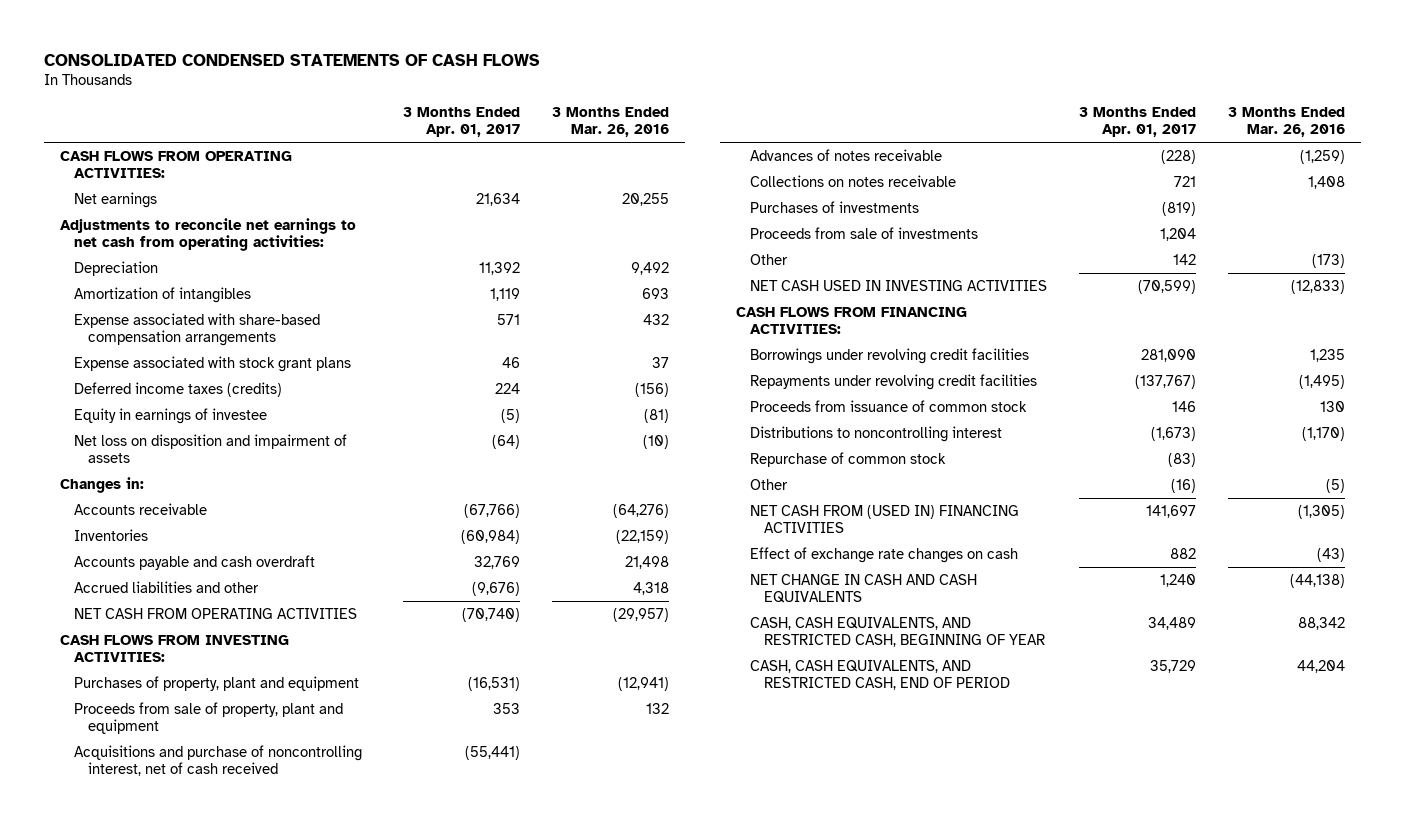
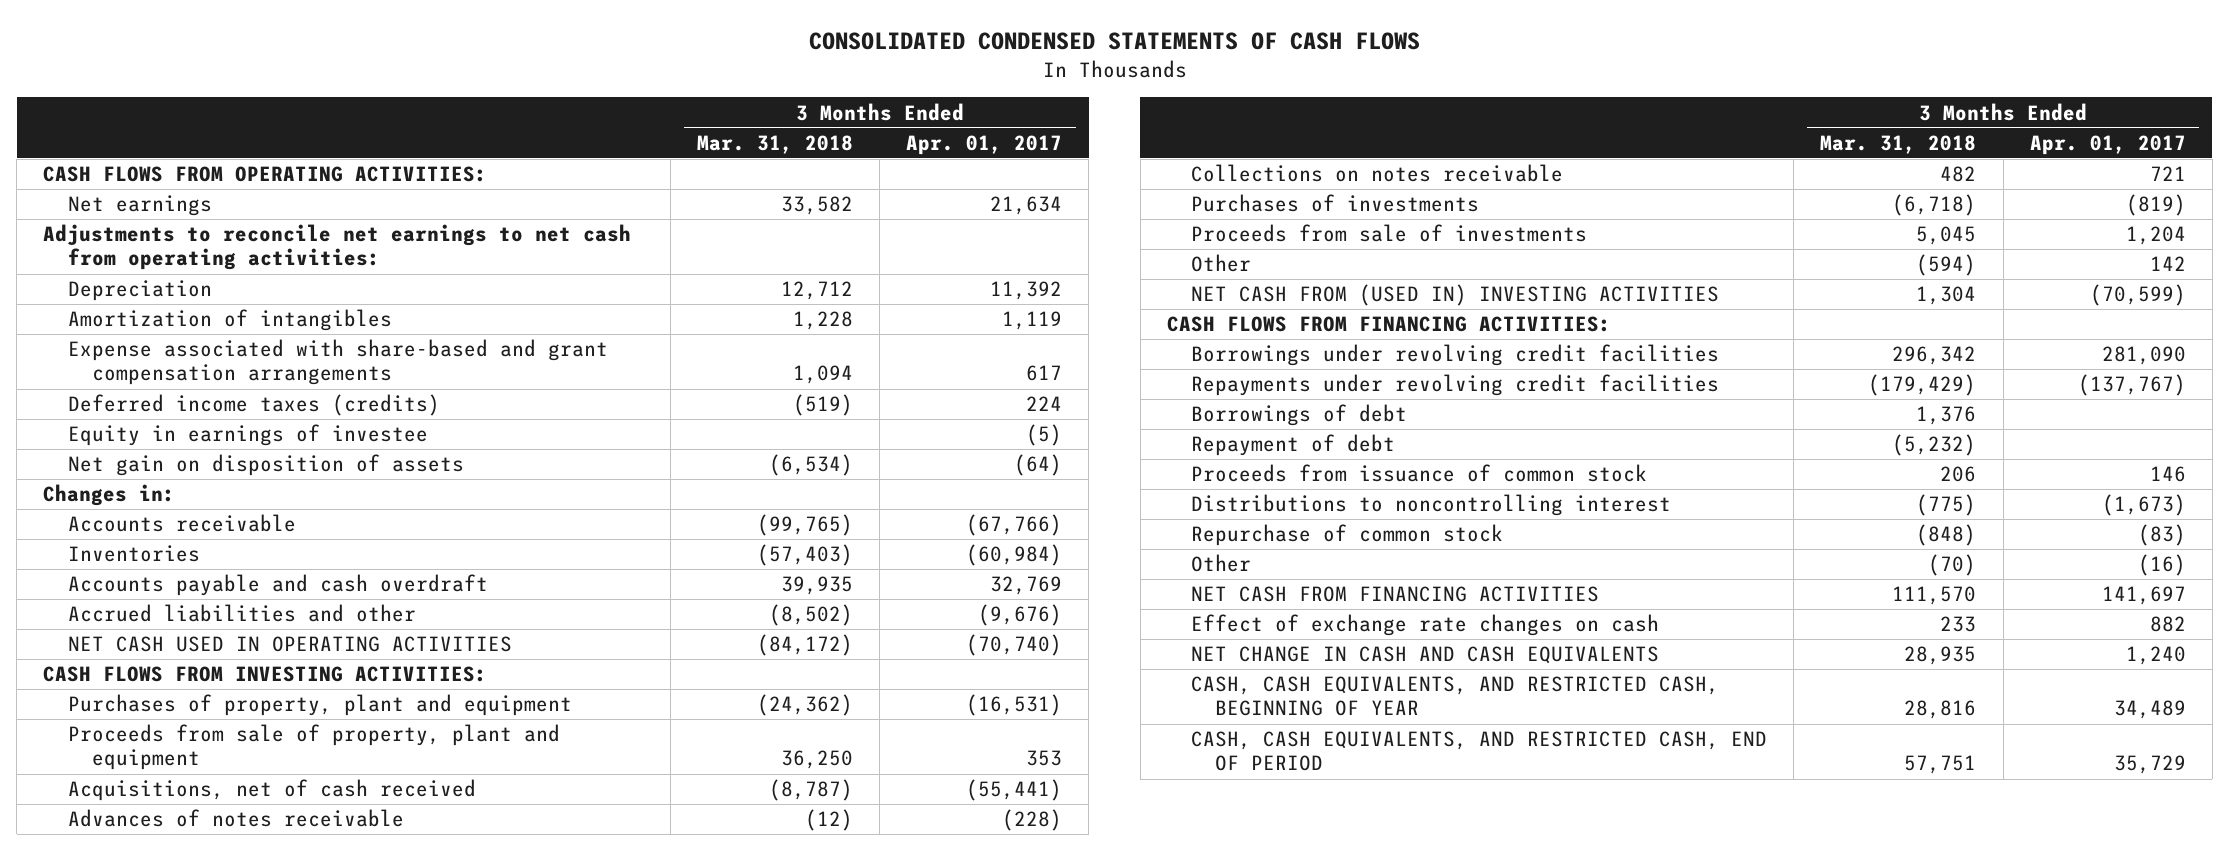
[551,107,669,138] 3 Months Ended Mar. 26, 2016 -> none
none -> [696,134,853,154] Mar. 31, 2018
[73,355,351,372] Expense associated with stock grant plans -> none
[73,312,320,346] Expense associated with share-based compensation arrangements -> [67,339,608,386] Expense associated with share-based and grant compensation arrangements
[496,313,520,325] 571 -> [1026,365,1063,382] 617
[73,433,347,463] Net loss on disposition and impairment of assets -> [67,454,464,477] Net gain on disposition of assets
[73,607,357,619] NET CASH FROM OPERATING ACTIVITIES -> [67,636,512,653] NET CASH USED IN OPERATING ACTIVITIES
[73,744,362,776] Acquisitions and purchase of noncontrolling interest, net of cash received -> [67,779,476,802] Acquisitions, net of cash received
[750,279,1048,291] NET CASH USED IN INVESTING ACTIVITIES -> [1191,284,1720,307] NET CASH FROM (USED IN) INVESTING ACTIVITIES
none -> [1191,404,1408,427] Borrowings of debt
none -> [1191,434,1396,457] Repayment of debt
[750,504,1020,533] NET CASH FROM (USED IN) FINANCING ACTIVITIES -> [1191,586,1600,603] NET CASH FROM FINANCING ACTIVITIES

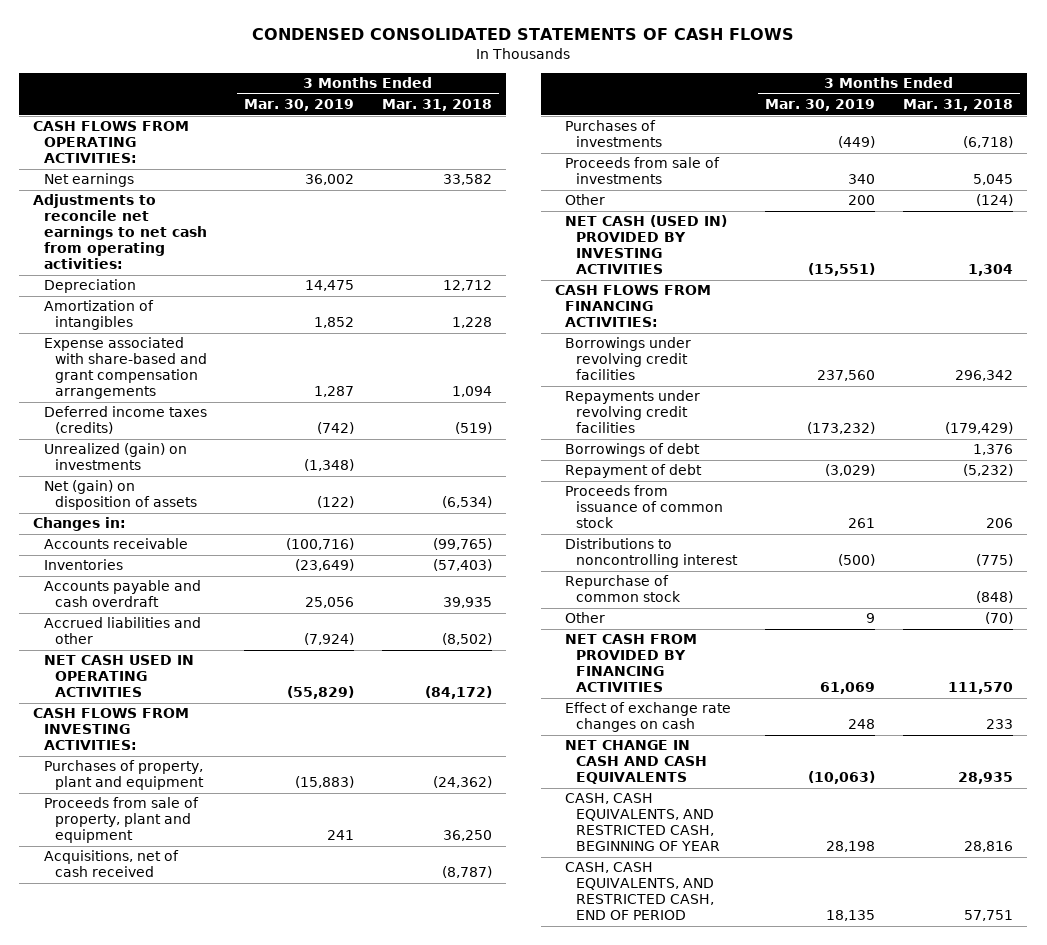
[808,31,1420,50] CONSOLIDATED CONDENSED STATEMENTS OF CASH FLOWS -> [252,28,795,41] CONDENSED CONSOLIDATED STATEMENTS OF CASH FLOWS
[906,134,1063,155] Apr. 01, 2017 -> none
none -> [243,99,354,112] Mar. 30, 2019
[67,424,428,447] Equity in earnings of investee -> none
none -> [43,443,187,471] Unrealized (gain) on investments
[67,454,464,477] Net gain on disposition of assets -> [43,480,197,511] Net (gain) on disposition of assets
[67,809,404,828] Advances of notes receivable -> none
[1191,164,1564,183] Collections on notes receivable -> none
[1916,254,1977,277] (594) -> [976,194,1014,207] (124)
[1191,284,1720,307] NET CASH FROM (USED IN) INVESTING ACTIVITIES -> [565,215,728,275] NET CASH (USED IN) PROVIDED BY INVESTING ACTIVITIES
[1191,586,1600,603] NET CASH FROM FINANCING ACTIVITIES -> [565,634,698,693] NET CASH FROM PROVIDED BY FINANCING ACTIVITIES

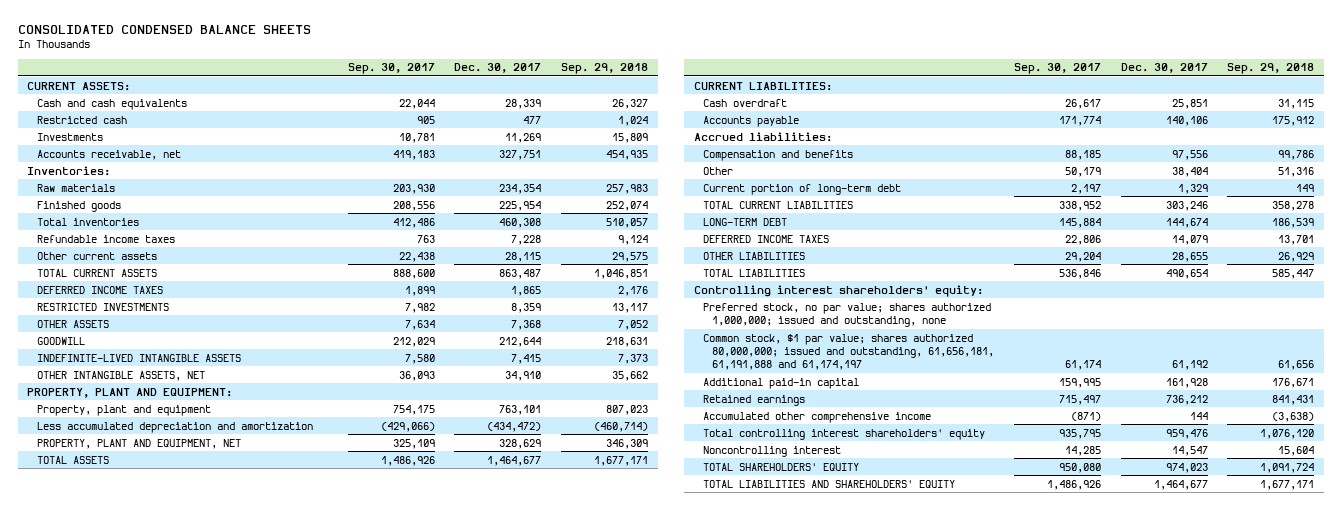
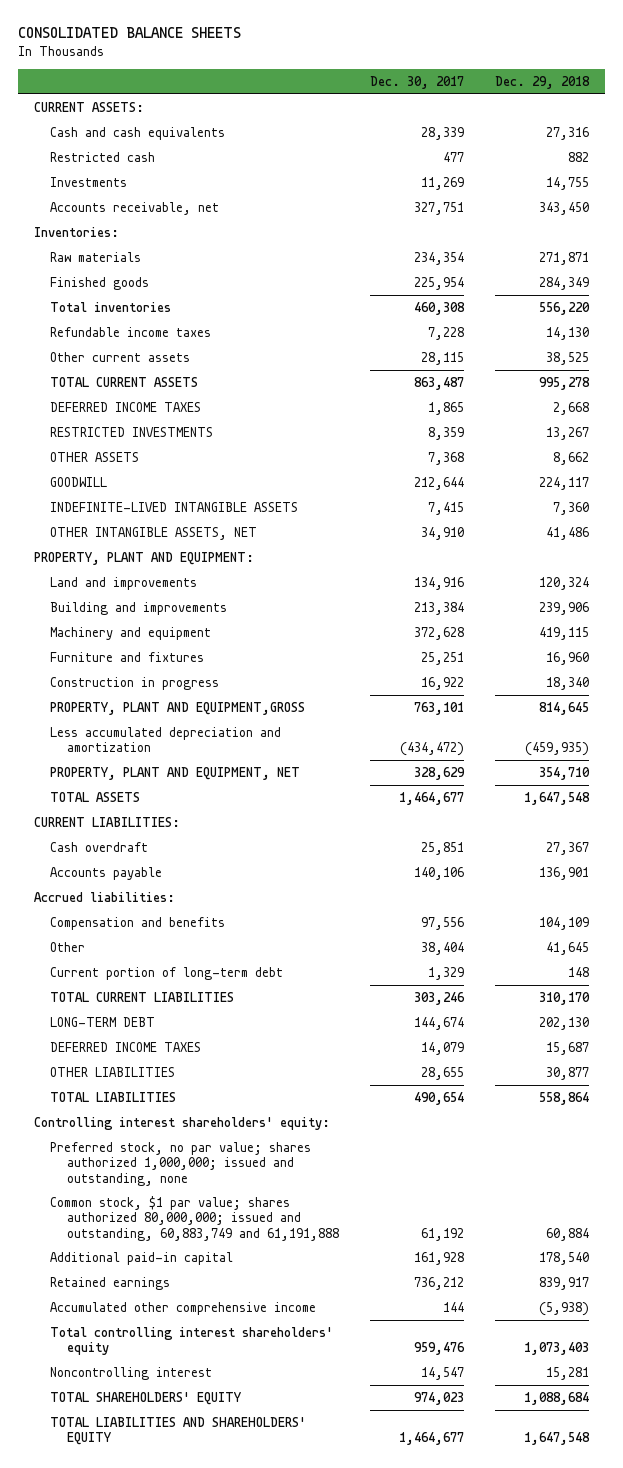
[17,24,311,34] CONSOLIDATED CONDENSED BALANCE SHEETS -> [18,27,242,39] CONSOLIDATED BALANCE SHEETS
[347,63,435,75] Sep. 30, 2017 -> none
[560,63,648,75] Sep. 29, 2018 -> none
none -> [495,75,591,89] Dec. 29, 2018
none -> [50,576,198,590] Land and improvements
none -> [50,601,228,615] Building and improvements
none -> [50,626,212,640] Machinery and equipment
none -> [50,651,205,662] Furniture and fixtures
none -> [50,676,220,690] Construction in progress
[36,404,211,416] Property, plant and equipment -> [50,701,306,715] PROPERTY, PLANT AND EQUIPMENT,GROSS
[703,333,995,371] Common stock, $1 par value; shares authorized 80,000,000; issued and outstanding, 61,656,181, 61,191,888 and 61,174,197 -> [50,1195,340,1241] Common stock, $1 par value; shares authorized 80,000,000; issued and outstanding, 60,883,749 and 61,191,888

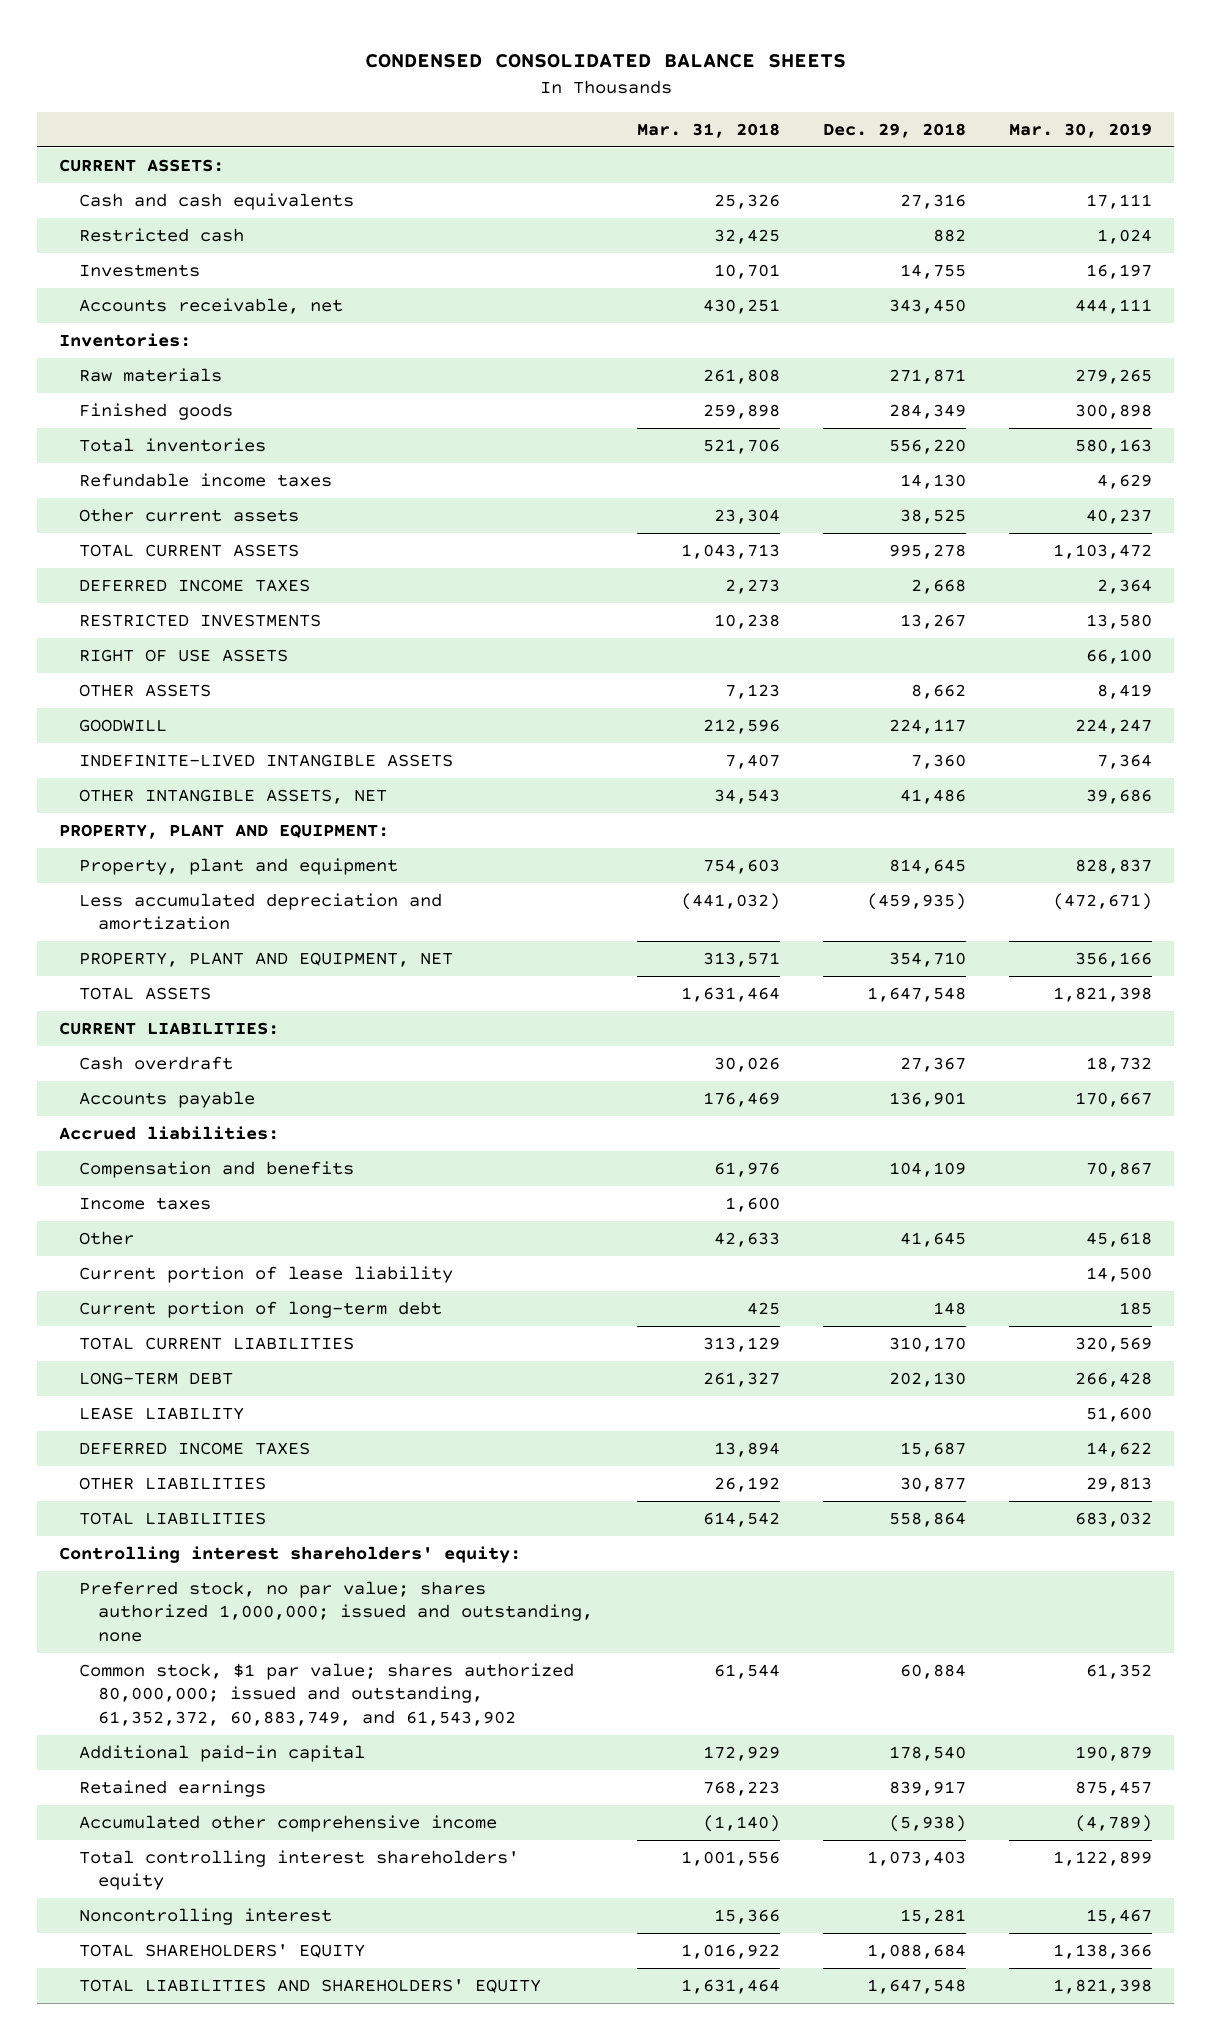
[18,27,242,39] CONSOLIDATED BALANCE SHEETS -> [364,53,846,68] CONDENSED CONSOLIDATED BALANCE SHEETS
[370,75,465,89] Dec. 30, 2017 -> none
none -> [636,122,780,138] Mar. 31, 2018
none -> [1009,122,1153,138] Mar. 30, 2019
none -> [78,649,288,663] RIGHT OF USE ASSETS
[50,576,198,590] Land and improvements -> none
[50,601,228,615] Building and improvements -> none
[50,626,212,640] Machinery and equipment -> none
[50,651,205,662] Furniture and fixtures -> none
[50,676,220,690] Construction in progress -> none
[50,701,306,715] PROPERTY, PLANT AND EQUIPMENT,GROSS -> [78,858,398,876] Property, plant and equipment
none -> [78,1197,211,1211] Income taxes
none -> [78,1266,453,1284] Current portion of lease liability
none -> [78,1407,244,1421] LEASE LIABILITY
[50,1195,340,1241] Common stock, $1 par value; shares authorized 80,000,000; issued and outstanding, 60,883,749 and 61,191,888 -> [78,1663,574,1726] Common stock, $1 par value; shares authorized 80,000,000; issued and outstanding, 61,352,372, 60,883,749, and 61,543,902

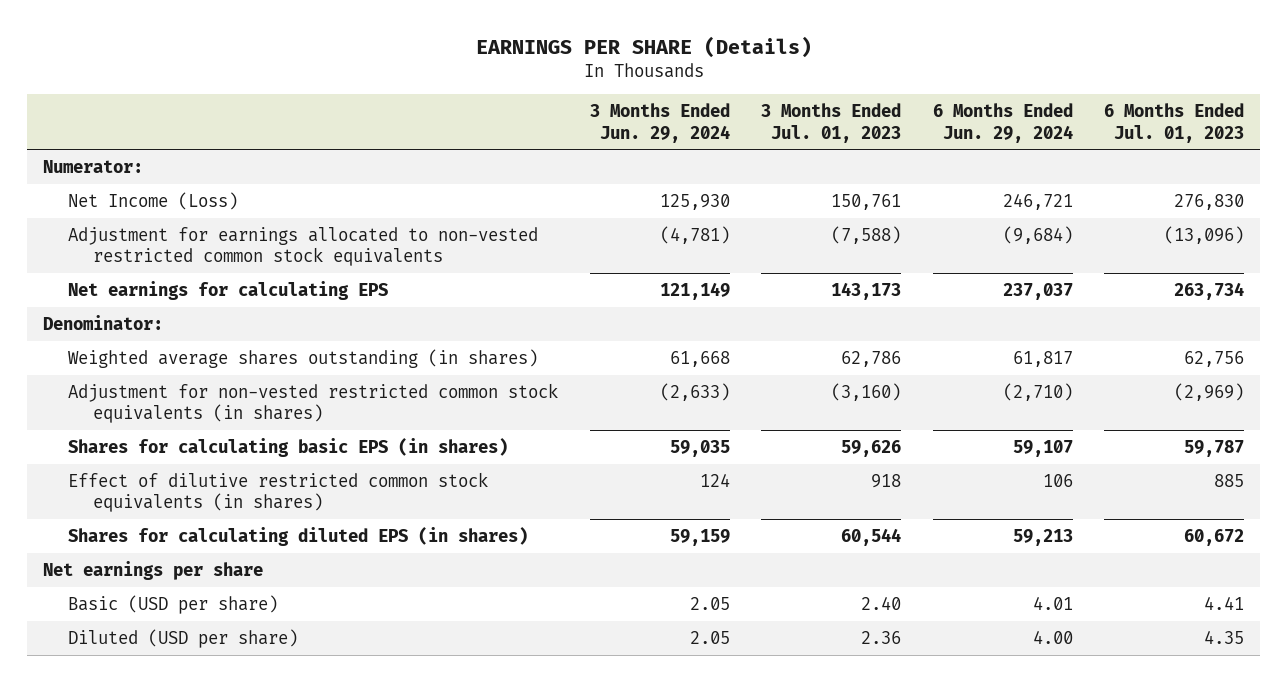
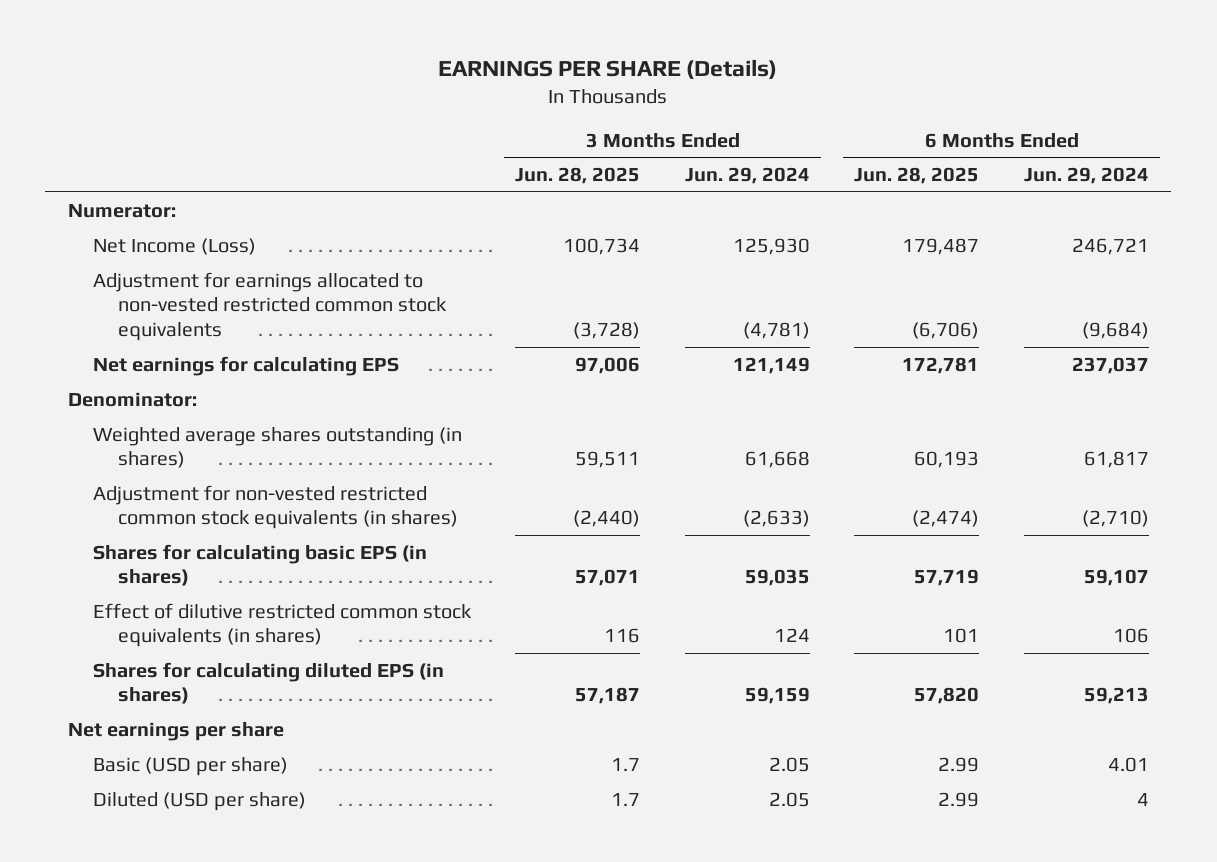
[761,103,902,143] 3 Months Ended Jul. 01, 2023 -> none
[1104,103,1245,143] 6 Months Ended Jul. 01, 2023 -> none
none -> [515,167,641,185] Jun. 28, 2025
none -> [854,167,980,185] Jun. 28, 2025
[1032,629,1073,644] 4.00 -> [1136,792,1149,806] 4

